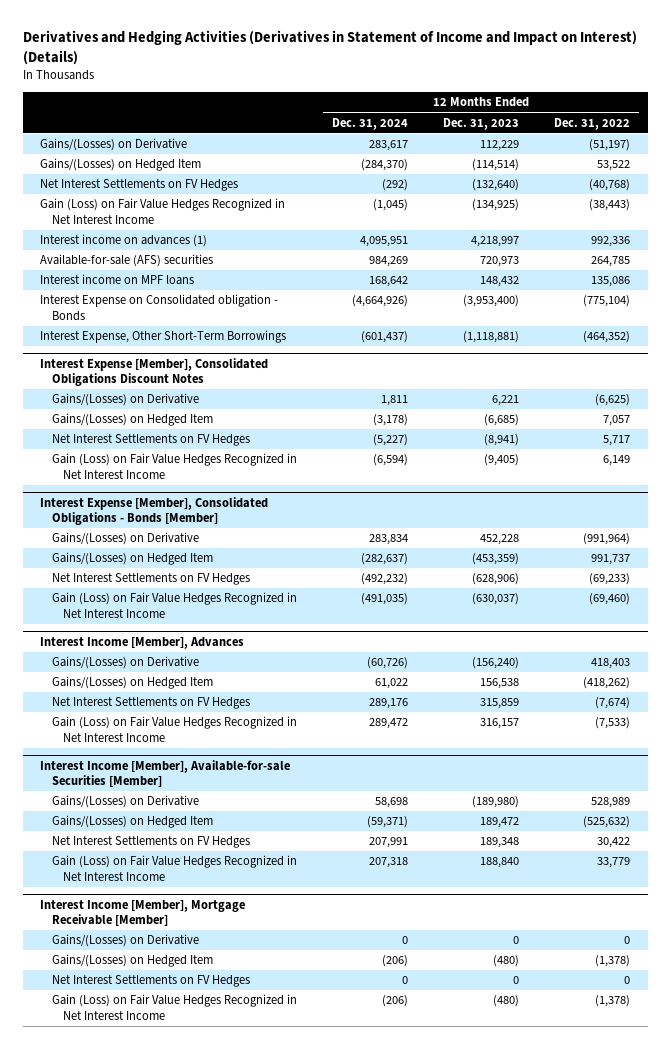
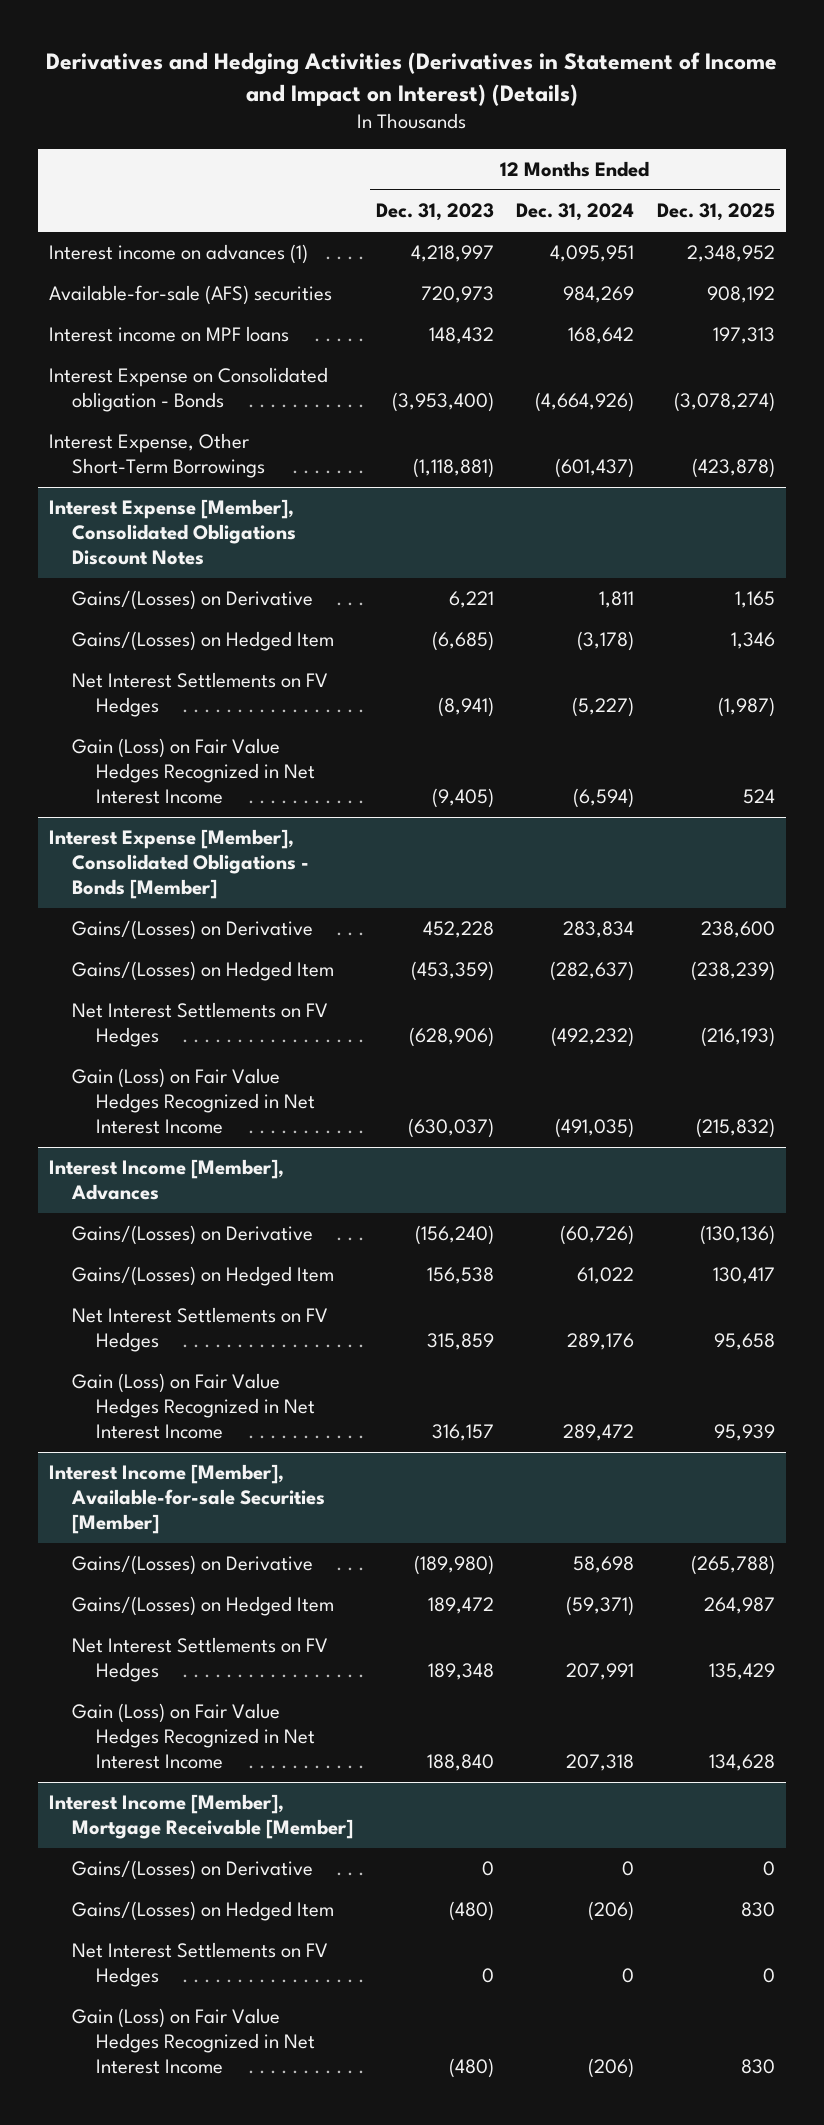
[554,117,631,130] Dec. 31, 2022 -> none
none -> [656,203,775,222] Dec. 31, 2025
[40,138,188,152] Gains/(Losses) on Derivative -> none
[40,158,202,172] Gains/(Losses) on Hedged Item -> none
[40,179,239,192] Net Interest Settlements on FV Hedges -> none
[40,198,286,224] Gain (Loss) on Fair Value Hedges Recognized in Net Interest Income -> none

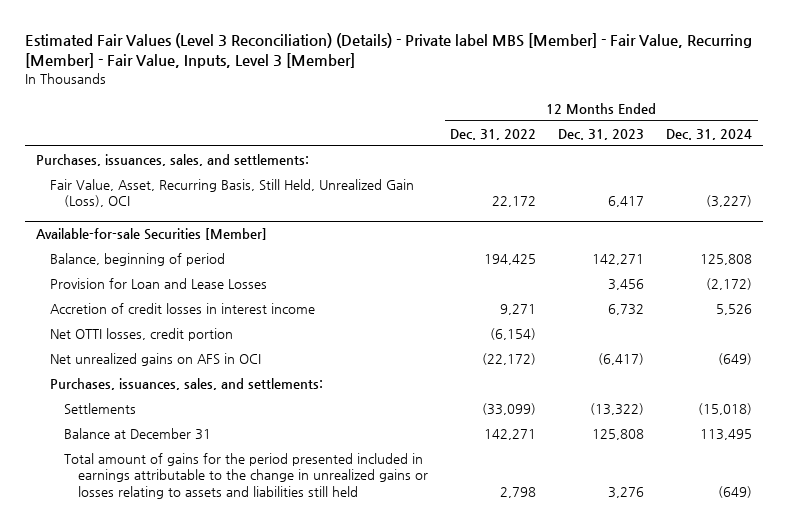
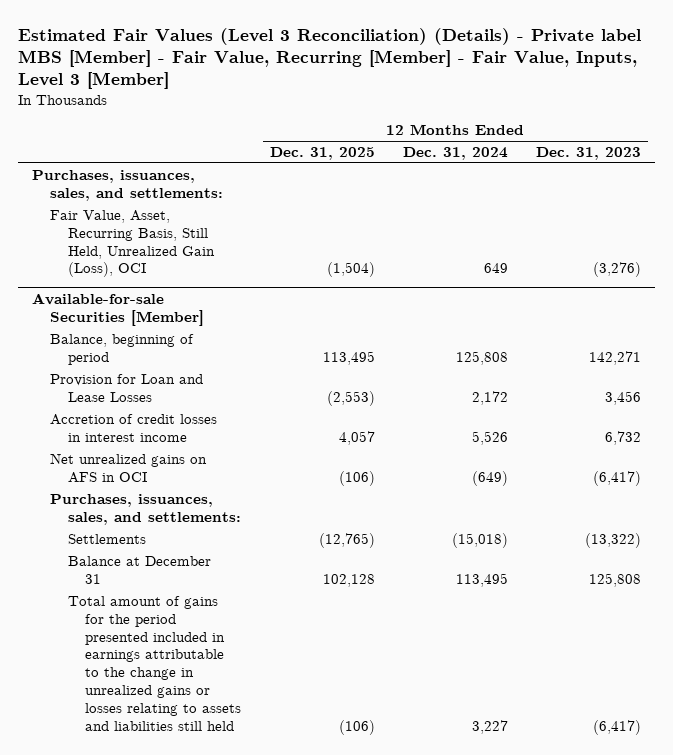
[450,129,537,141] Dec. 31, 2022 -> none
none -> [269,146,375,160] Dec. 31, 2025
[608,196,645,208] 6,417 -> [592,262,641,278] (3,276)
[706,195,753,208] (3,227) -> [483,263,508,274] 649
[706,278,753,291] (2,172) -> [471,390,508,405] 2,172
[49,328,233,342] Net OTTI losses, credit portion -> none
[608,486,645,498] 3,276 -> [592,719,641,735] (6,417)
[718,485,753,498] (649) -> [471,719,508,734] 3,227

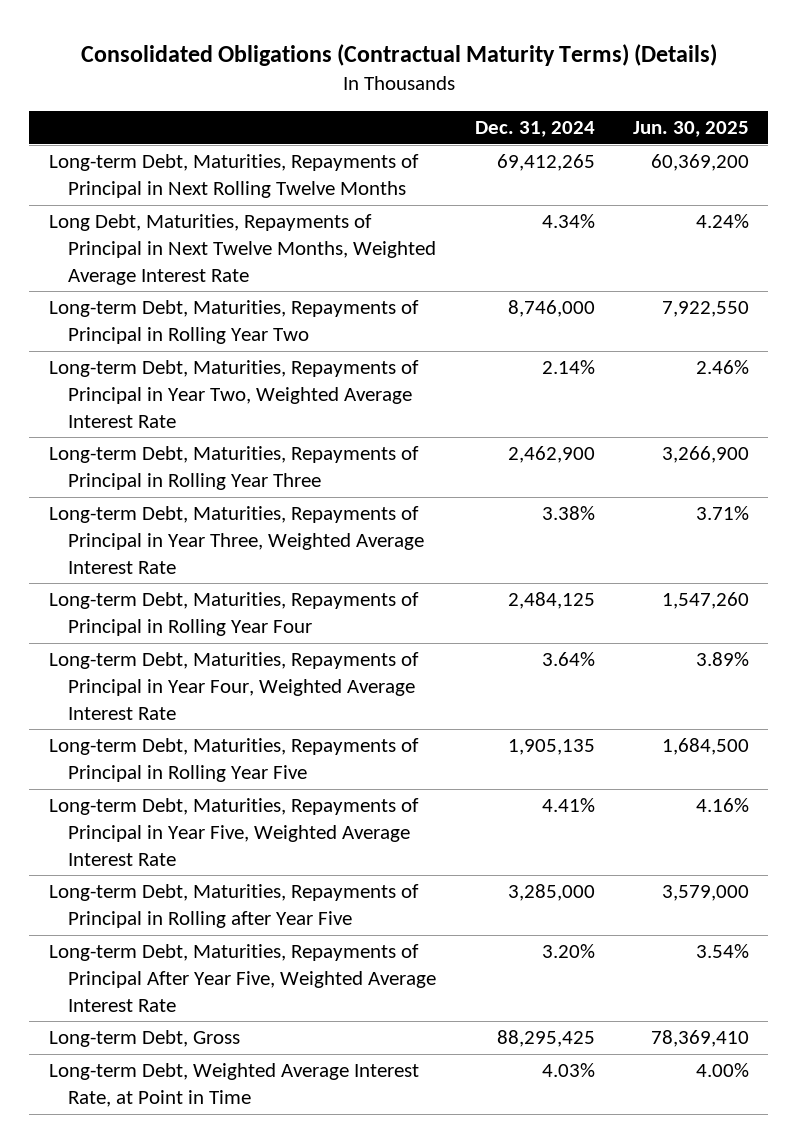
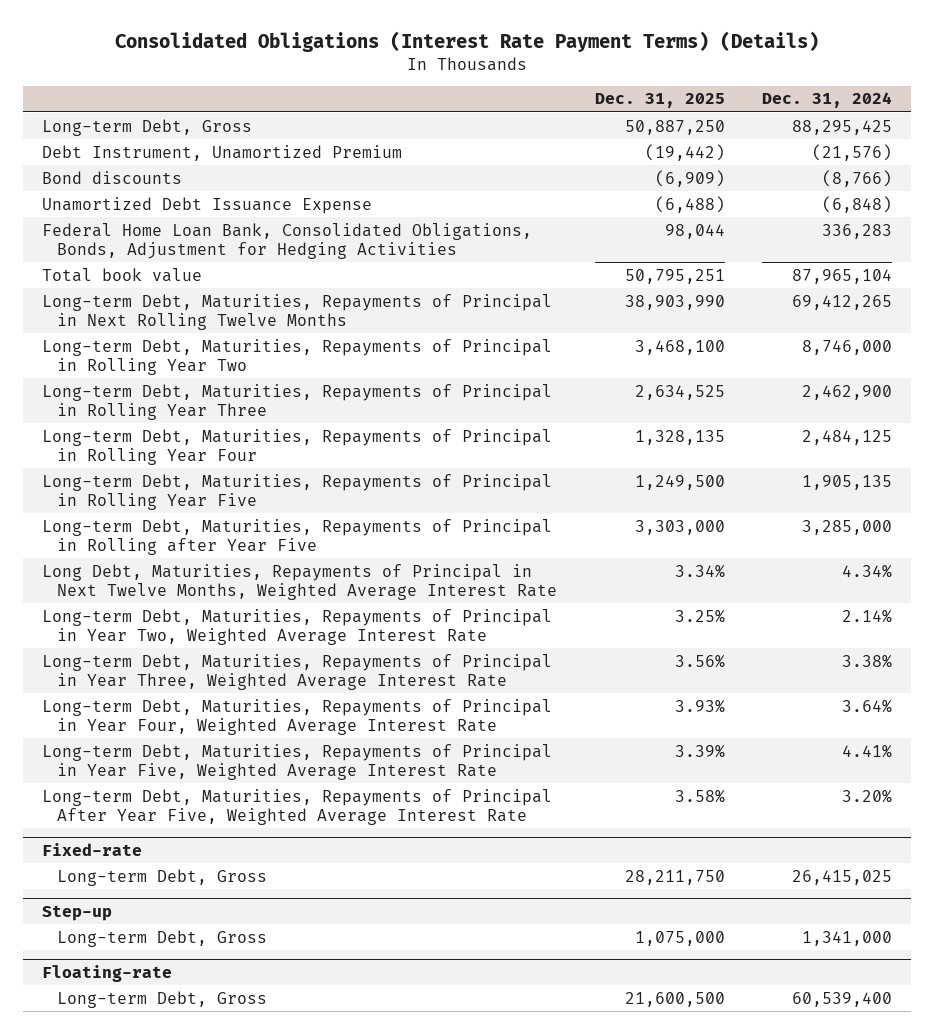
[80,43,717,66] Consolidated Obligations (Contractual Maturity Terms) (Details) -> [114,30,819,52] Consolidated Obligations (Interest Rate Payment Terms) (Details)
[633,120,750,137] Jun. 30, 2025 -> none
none -> [594,93,725,109] Dec. 31, 2025
[48,1030,240,1048] Long-term Debt, Gross -> [41,118,252,136] Long-term Debt, Gross
none -> [41,144,402,161] Debt Instrument, Unamortized Premium
none -> [41,170,182,184] Bond discounts
none -> [41,196,372,214] Unamortized Debt Issuance Expense
none -> [41,222,532,259] Federal Home Loan Bank, Consolidated Obligations, Bonds, Adjustment for Hedging Activities
none -> [41,267,202,282] Total book value
[48,214,437,285] Long Debt, Maturities, Repayments of Principal in Next Twelve Months, Weighted Average Interest Rate -> [41,563,557,600] Long Debt, Maturities, Repayments of Principal in Next Twelve Months, Weighted Average Interest Rate
[48,360,419,428] Long-term Debt, Maturities, Repayments of Principal in Year Two, Weighted Average Interest Rate -> [41,608,552,645] Long-term Debt, Maturities, Repayments of Principal in Year Two, Weighted Average Interest Rate
[48,506,425,574] Long-term Debt, Maturities, Repayments of Principal in Year Three, Weighted Average Interest Rate -> [41,653,552,690] Long-term Debt, Maturities, Repayments of Principal in Year Three, Weighted Average Interest Rate
[48,652,419,720] Long-term Debt, Maturities, Repayments of Principal in Year Four, Weighted Average Interest Rate -> [41,698,552,735] Long-term Debt, Maturities, Repayments of Principal in Year Four, Weighted Average Interest Rate
[48,798,419,866] Long-term Debt, Maturities, Repayments of Principal in Year Five, Weighted Average Interest Rate -> [41,743,552,780] Long-term Debt, Maturities, Repayments of Principal in Year Five, Weighted Average Interest Rate
[48,1063,419,1108] Long-term Debt, Weighted Average Interest Rate, at Point in Time -> none
none -> [41,843,142,857] Fixed-rate
none -> [56,868,267,886] Long-term Debt, Gross
none -> [41,905,112,922] Step-up
none -> [56,929,267,947] Long-term Debt, Gross
none -> [41,965,172,983] Floating-rate
none -> [56,990,267,1008] Long-term Debt, Gross

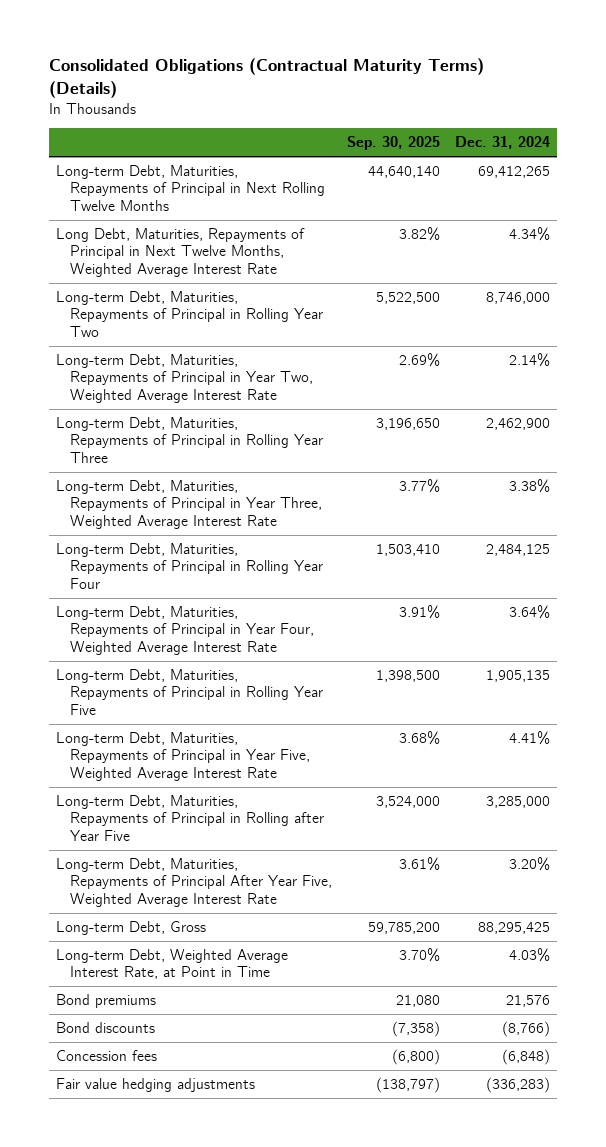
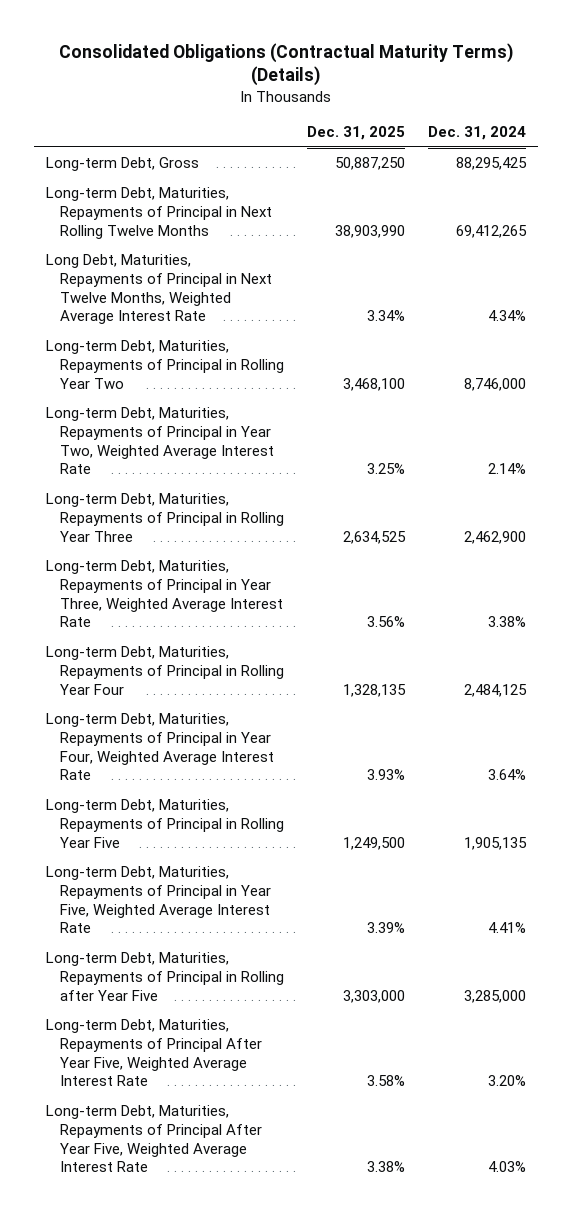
[346,136,440,151] Sep. 30, 2025 -> none
none -> [307,126,406,141] Dec. 31, 2025
[55,921,206,936] Long-term Debt, Gross -> [45,157,199,172] Long-term Debt, Gross
[55,994,156,1009] Bond premiums -> none
[55,1022,155,1034] Bond discounts -> none
[55,1050,157,1062] Concession fees -> none
[55,1078,255,1093] Fair value hedging adjustments -> none
[55,949,288,980] Long-term Debt, Weighted Average Interest Rate, at Point in Time -> [45,1105,263,1173] Long-term Debt, Maturities, Repayments of Principal After Year Five, Weighted Average Interest Rate

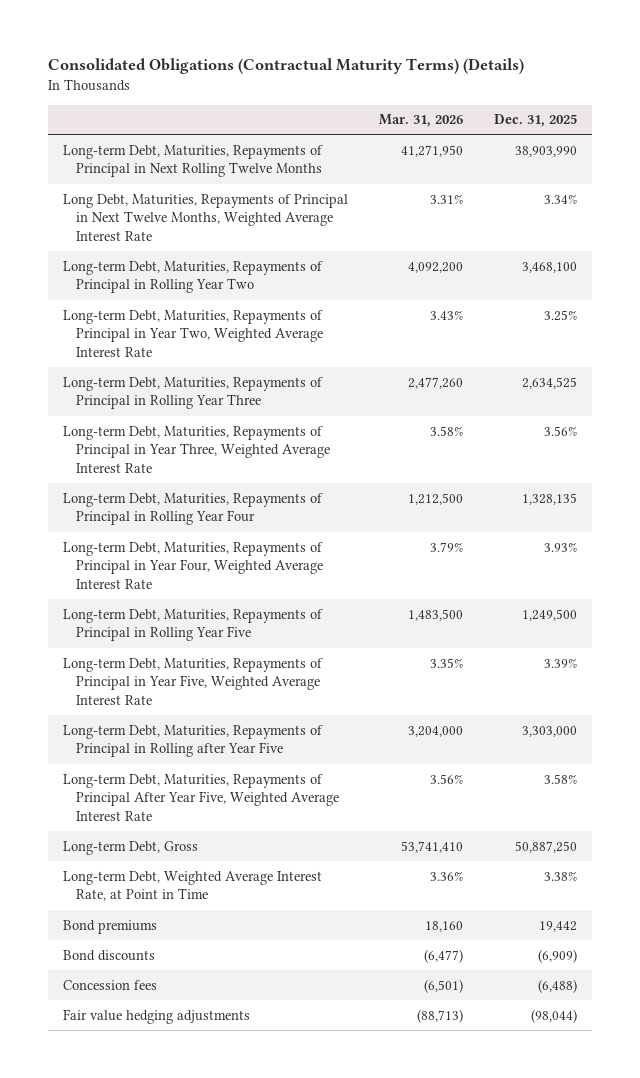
[428,126,527,141] Dec. 31, 2024 -> none
none -> [379,114,464,128] Mar. 31, 2026
[45,157,199,172] Long-term Debt, Gross -> [63,840,199,855] Long-term Debt, Gross
[45,1105,263,1173] Long-term Debt, Maturities, Repayments of Principal After Year Five, Weighted Average Interest Rate -> [63,870,323,902] Long-term Debt, Weighted Average Interest Rate, at Point in Time
none -> [63,919,158,934] Bond premiums
none -> [63,949,156,961] Bond discounts
none -> [63,979,158,990] Concession fees
none -> [63,1008,251,1024] Fair value hedging adjustments

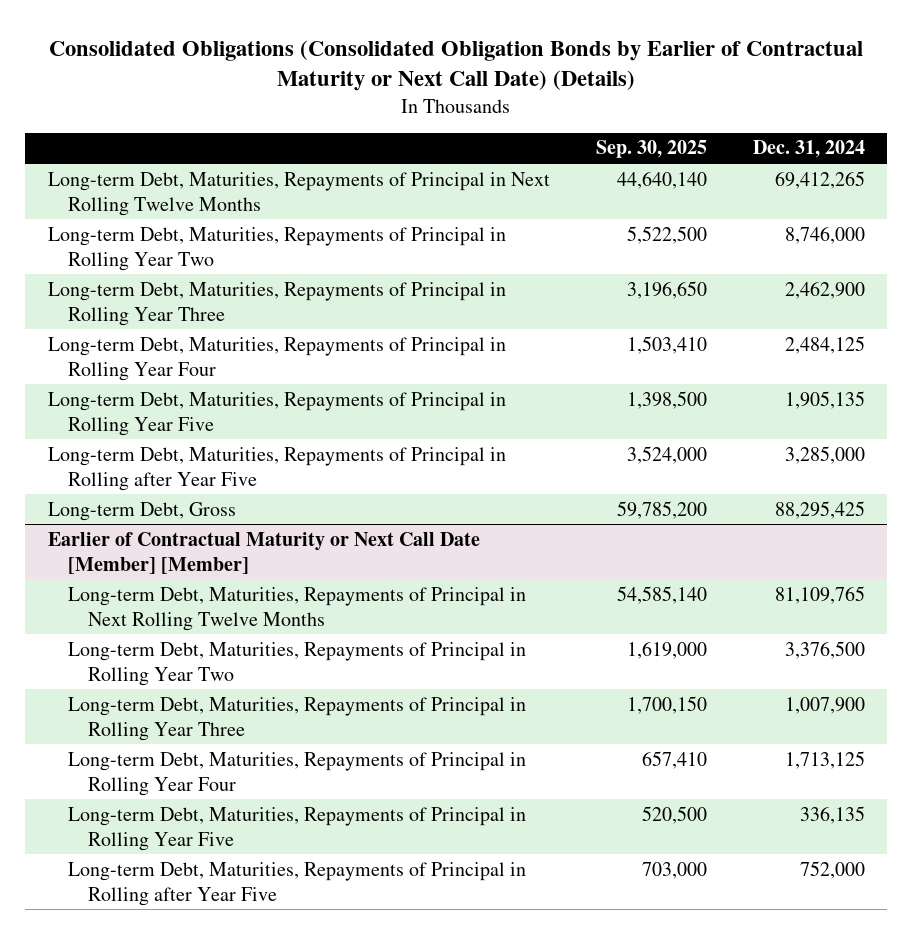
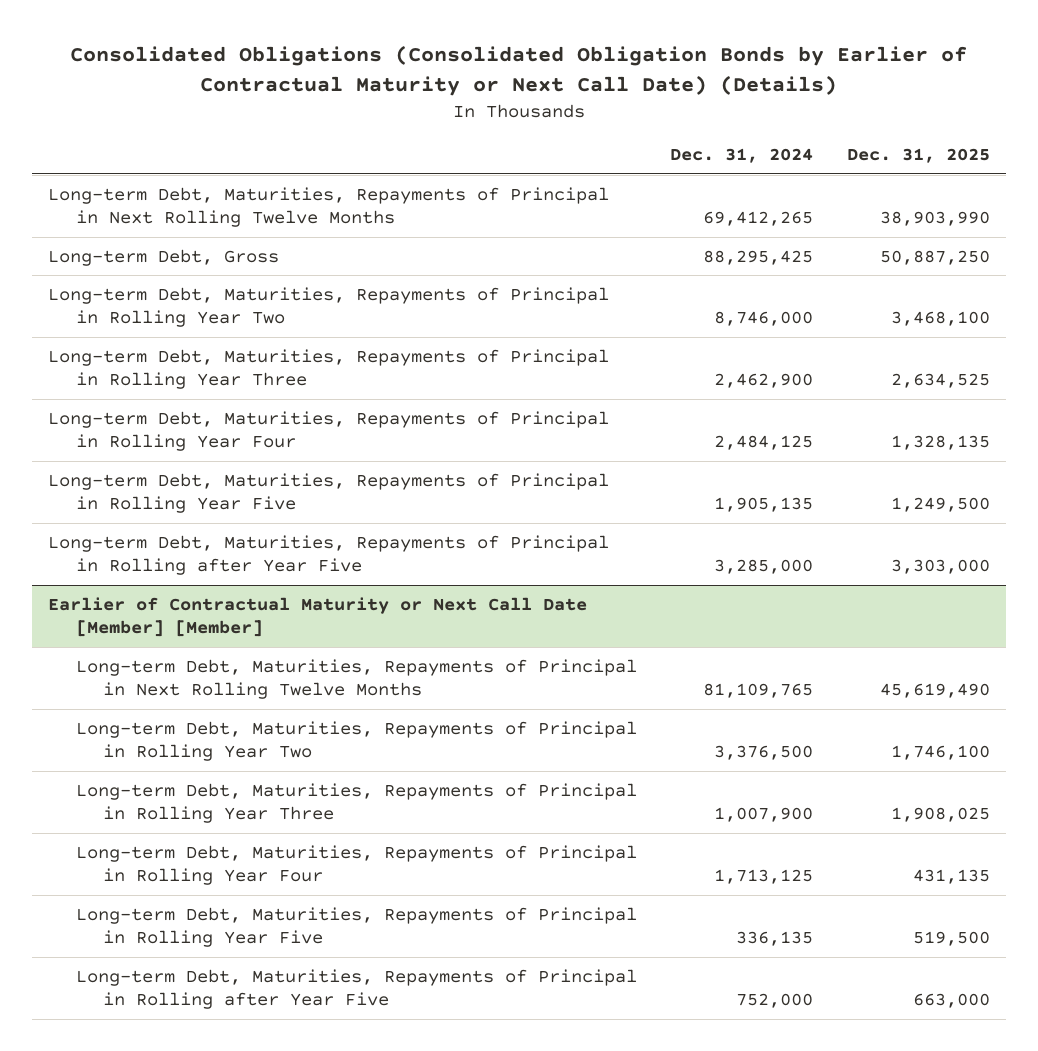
[595,140,707,159] Sep. 30, 2025 -> none
none -> [846,148,990,164] Dec. 31, 2025
[47,501,236,521] Long-term Debt, Gross -> [48,248,280,266] Long-term Debt, Gross

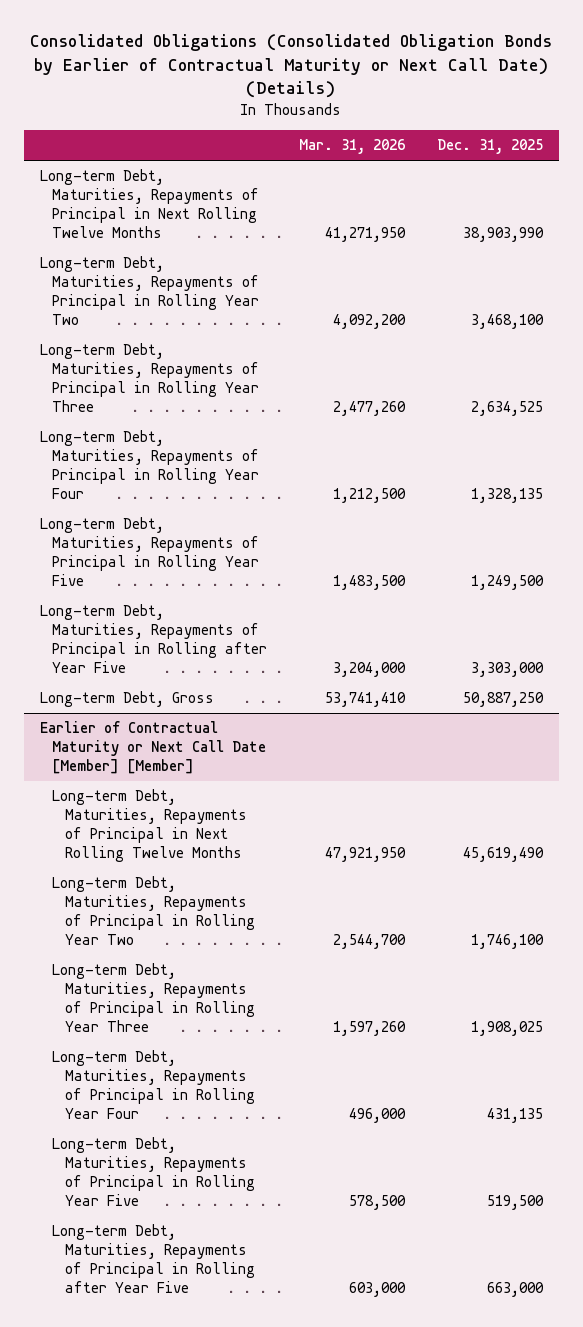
[670,148,814,164] Dec. 31, 2024 -> none
none -> [299,139,406,155] Mar. 31, 2026
[48,248,280,266] Long-term Debt, Gross -> [39,691,214,708] Long-term Debt, Gross

